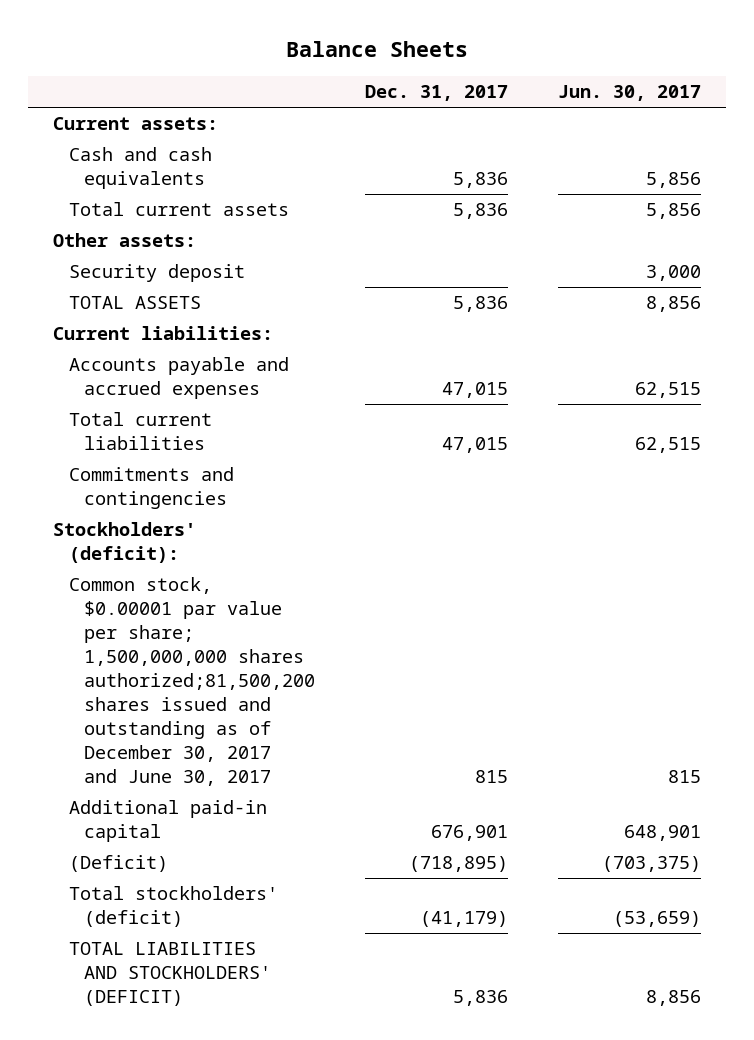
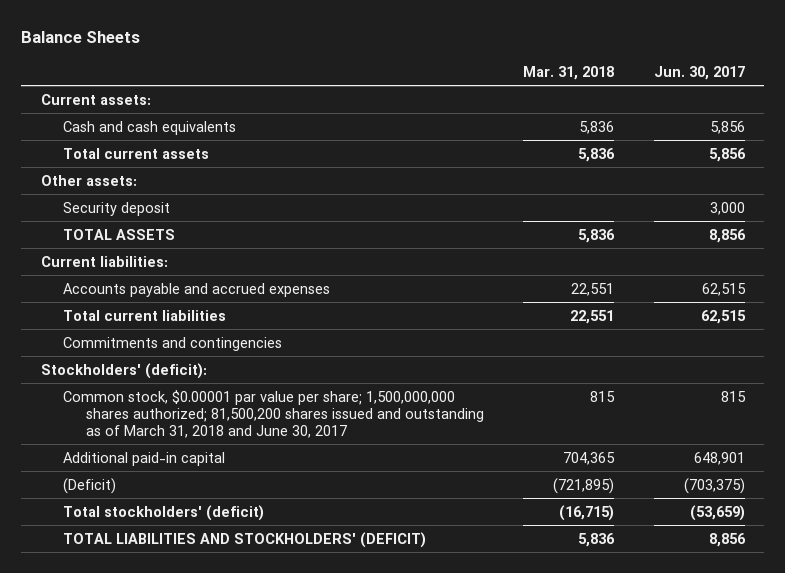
[364,85,508,102] Dec. 31, 2017 -> none
none -> [523,65,615,80] Mar. 31, 2018
[68,577,315,787] Common stock, $0.00001 par value per share; 1,500,000,000 shares authorized;81,500,200 shares issued and outstanding as of December 30, 2017 and June 30, 2017 -> [63,389,484,438] Common stock, $0.00001 par value per share; 1,500,000,000 shares authorized; 81,500,200 shares issued and outstanding as of March 31, 2018 and June 30, 2017

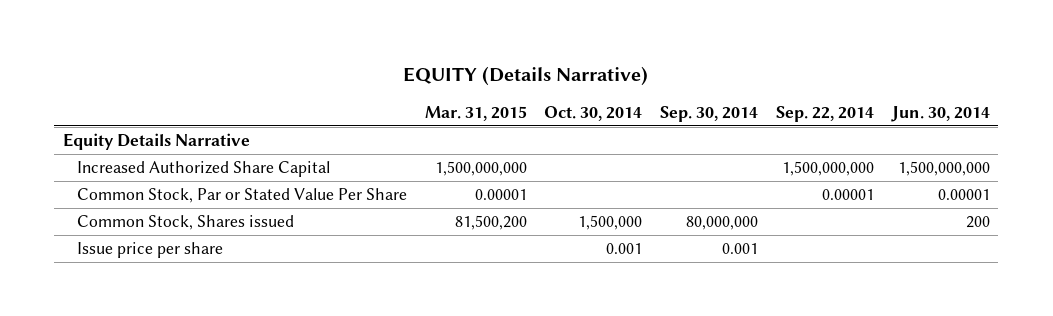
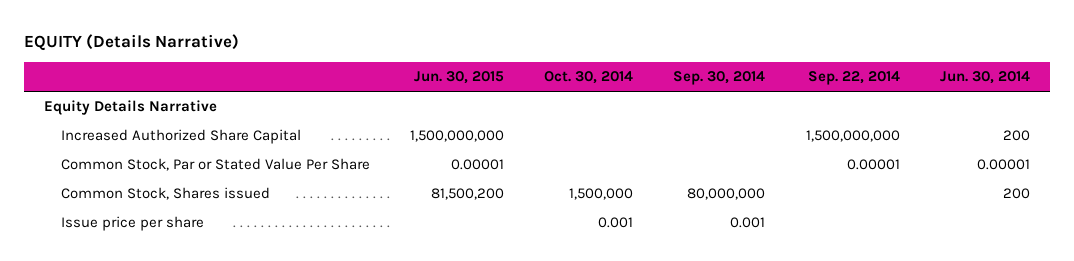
[424,105,527,121] Mar. 31, 2015 -> none
none -> [414,71,505,85] Jun. 30, 2015
[897,161,990,177] 1,500,000,000 -> [1002,130,1030,142] 200

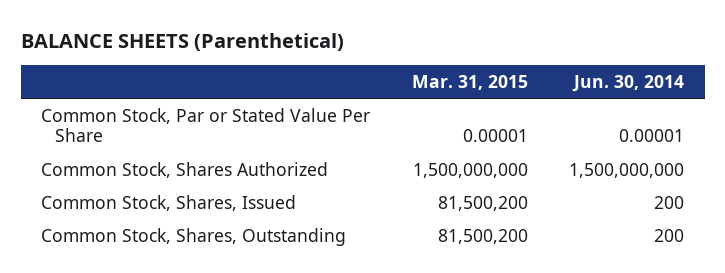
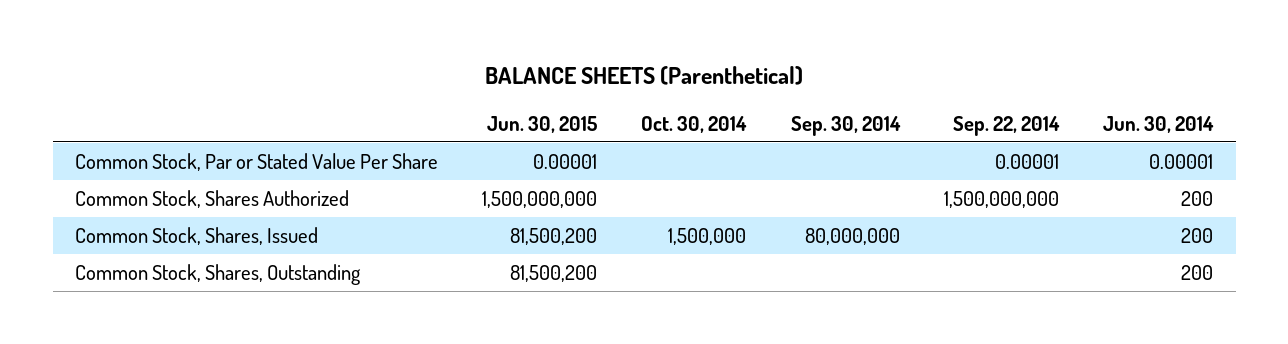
[411,74,528,90] Mar. 31, 2015 -> none
none -> [487,115,598,133] Jun. 30, 2015
none -> [641,115,748,133] Oct. 30, 2014
none -> [790,115,901,136] Sep. 30, 2014
none -> [953,115,1061,136] Sep. 22, 2014
[568,162,684,178] 1,500,000,000 -> [1181,190,1214,206] 200

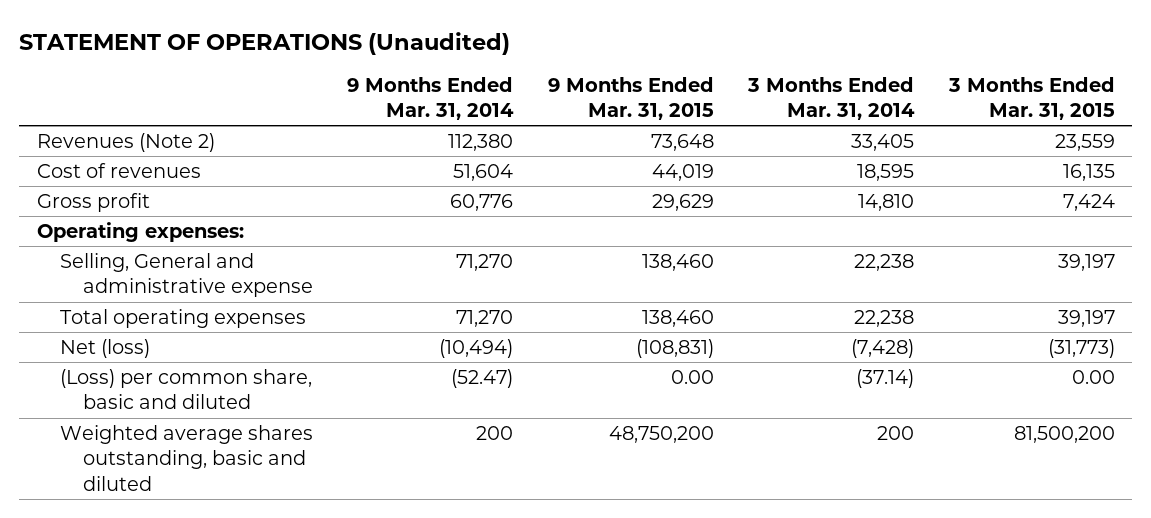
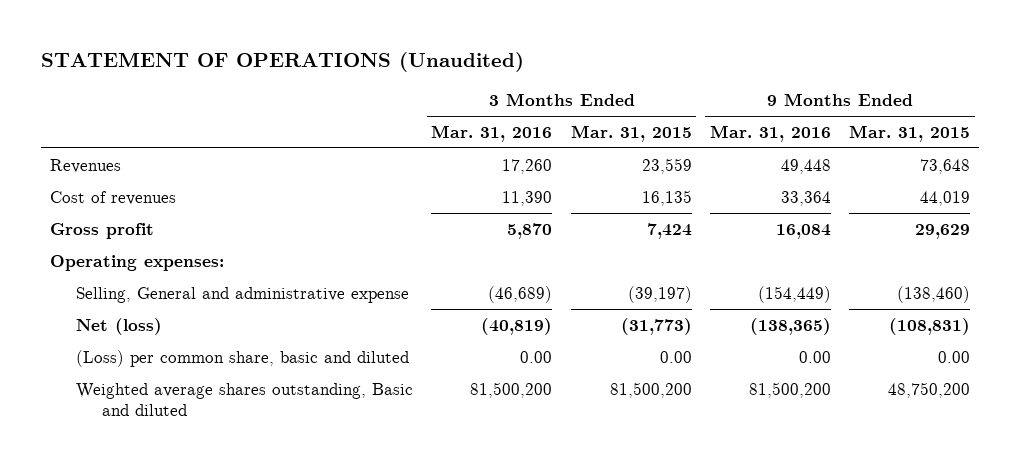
[347,76,515,121] 9 Months Ended Mar. 31, 2014 -> none
[747,76,916,121] 3 Months Ended Mar. 31, 2014 -> none
none -> [431,124,553,142] Mar. 31, 2016
none -> [709,124,831,142] Mar. 31, 2016
[36,133,215,153] Revenues (Note 2) -> [50,158,122,173] Revenues
[59,309,306,329] Total operating expenses -> none
[641,254,714,272] 138,460 -> [897,285,971,303] (138,460)
[1057,254,1115,272] 39,197 -> [627,285,692,303] (39,197)
[59,425,313,491] Weighted average shares outstanding, basic and diluted -> [76,382,414,416] Weighted average shares outstanding, Basic and diluted

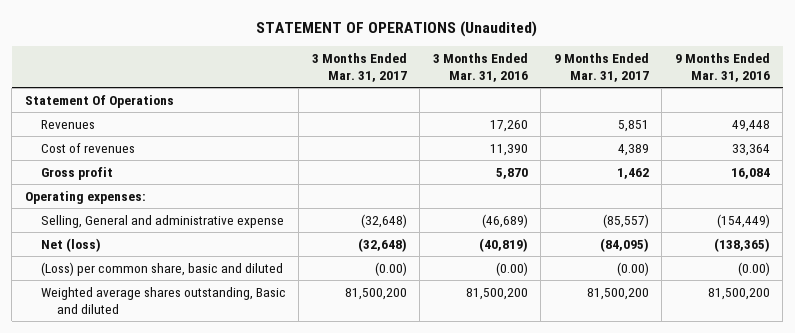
[570,124,692,142] Mar. 31, 2015 -> none
[849,124,971,142] Mar. 31, 2015 -> none
none -> [311,52,407,82] 3 Months Ended Mar. 31, 2017
none -> [553,52,649,82] 9 Months Ended Mar. 31, 2017
none -> [24,94,174,108] Statement Of Operations
[520,350,553,363] 0.00 -> [495,261,528,276] (0.00)
[798,350,831,363] 0.00 -> [737,261,770,276] (0.00)

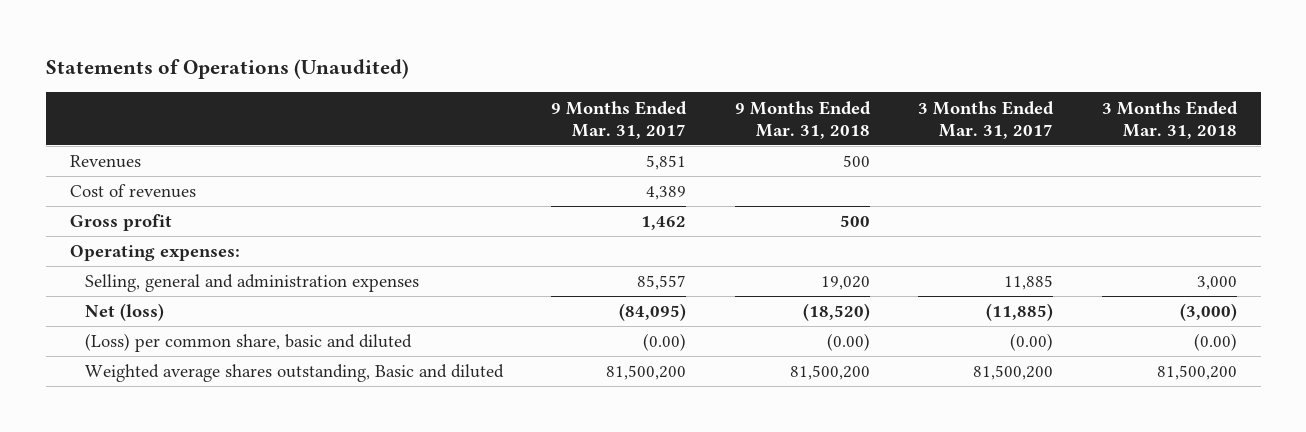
[256,20,538,37] STATEMENT OF OPERATIONS (Unaudited) -> [45,59,409,80] Statements of Operations (Unaudited)
[432,52,528,82] 3 Months Ended Mar. 31, 2016 -> none
[674,52,770,82] 9 Months Ended Mar. 31, 2016 -> none
none -> [734,100,871,139] 9 Months Ended Mar. 31, 2018
none -> [1101,100,1238,139] 3 Months Ended Mar. 31, 2018
[24,94,174,108] Statement Of Operations -> none
[40,214,284,228] Selling, General and administrative expense -> [84,274,419,293] Selling, general and administration expenses
[360,213,407,228] (32,648) -> [1004,275,1054,291] 11,885
[602,213,649,228] (85,557) -> [637,275,687,291] 85,557
[357,237,407,252] (32,648) -> [986,303,1054,322] (11,885)

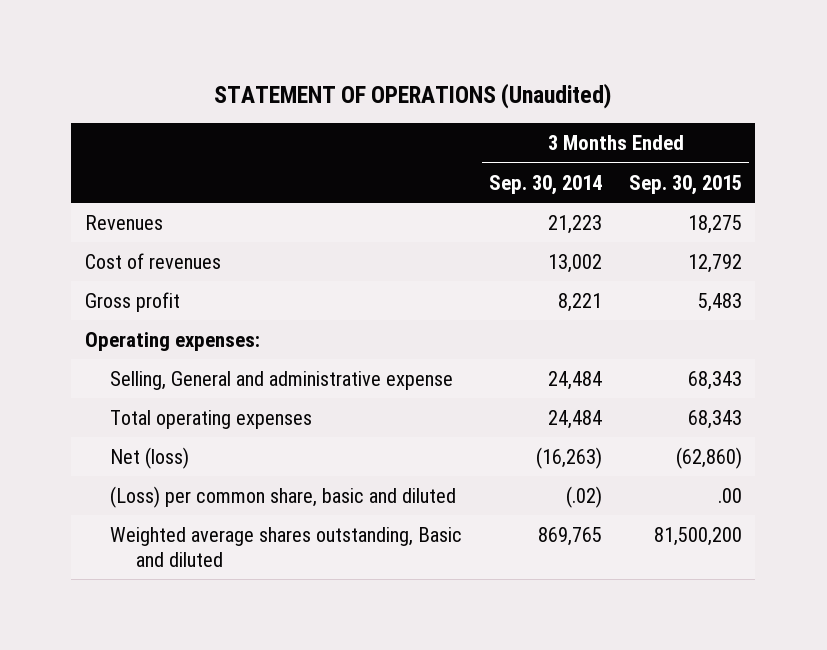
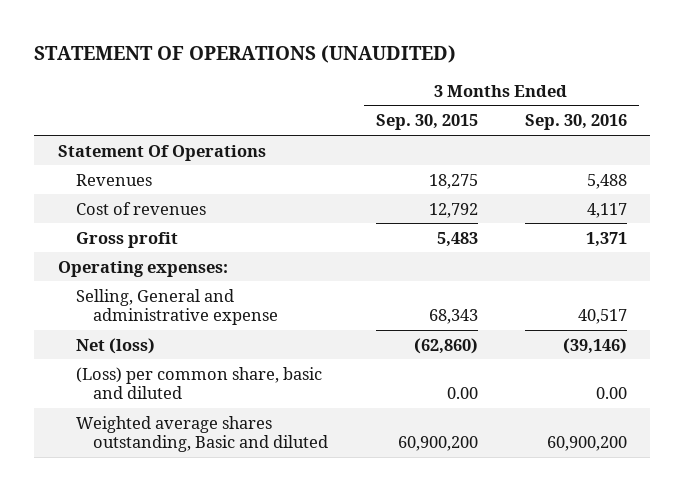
[214,82,612,109] STATEMENT OF OPERATIONS (Unaudited) -> [34,44,457,63] STATEMENT OF OPERATIONS (UNAUDITED)
[489,174,603,195] Sep. 30, 2014 -> none
none -> [524,114,627,131] Sep. 30, 2016
none -> [58,144,267,161] Statement Of Operations
[110,409,313,429] Total operating expenses -> none
[718,487,743,503] .00 -> [446,387,478,400] 0.00
[654,526,743,546] 81,500,200 -> [397,436,478,452] 60,900,200

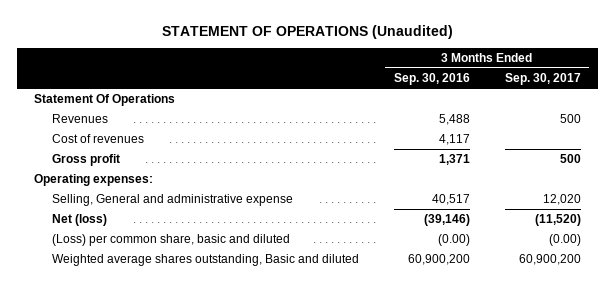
[34,44,457,63] STATEMENT OF OPERATIONS (UNAUDITED) -> [161,24,453,39] STATEMENT OF OPERATIONS (Unaudited)
[375,114,478,131] Sep. 30, 2015 -> none
none -> [504,73,581,86] Sep. 30, 2017
[595,387,627,400] 0.00 -> [437,234,470,247] (0.00)

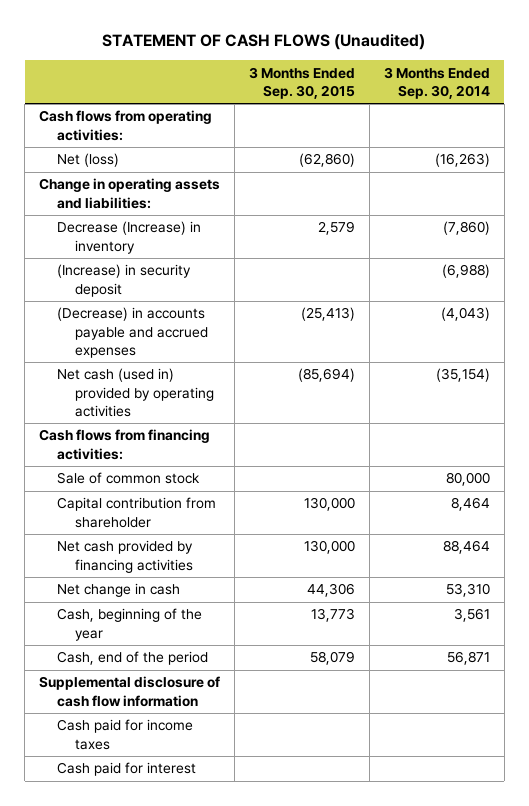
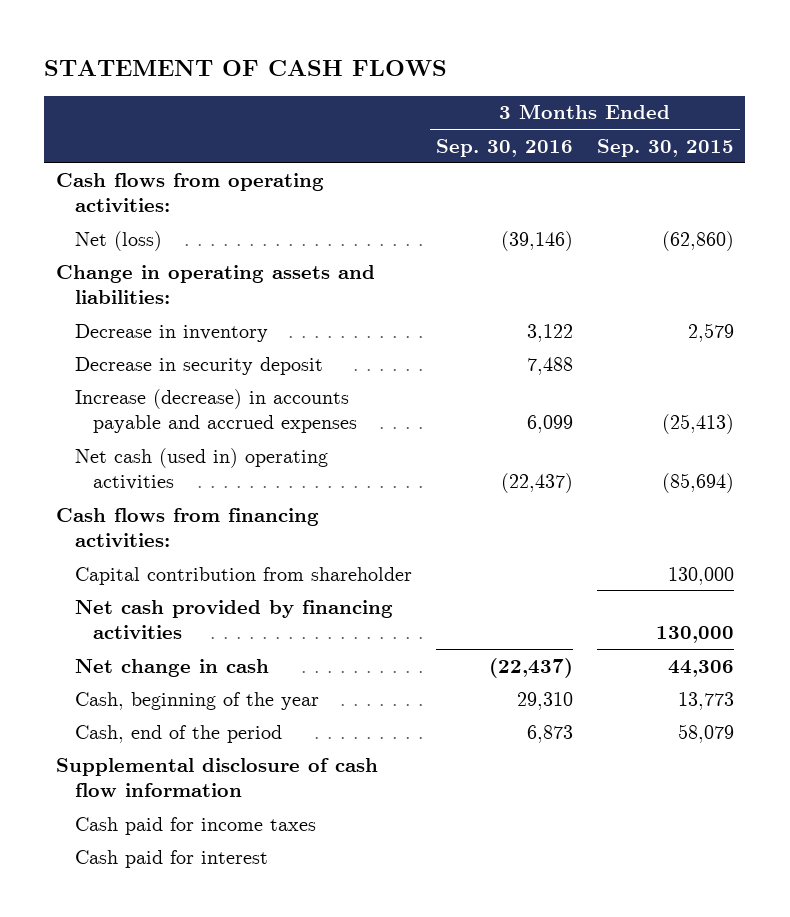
[102,34,426,51] STATEMENT OF CASH FLOWS (Unaudited) -> [44,59,448,76] STATEMENT OF CASH FLOWS
[383,66,490,100] 3 Months Ended Sep. 30, 2014 -> none
none -> [435,138,573,157] Sep. 30, 2016
[56,221,201,254] Decrease (Increase) in inventory -> [74,323,268,342] Decrease in inventory
[56,264,191,297] (Increase) in security deposit -> [74,356,323,375] Decrease in security deposit
[56,307,208,358] (Decrease) in accounts payable and accrued expenses -> [74,388,358,434] Increase (decrease) in accounts payable and accrued expenses
[56,368,214,417] Net cash (used in) provided by operating activities -> [74,447,328,491] Net cash (used in) operating activities
[56,472,200,485] Sale of common stock -> none

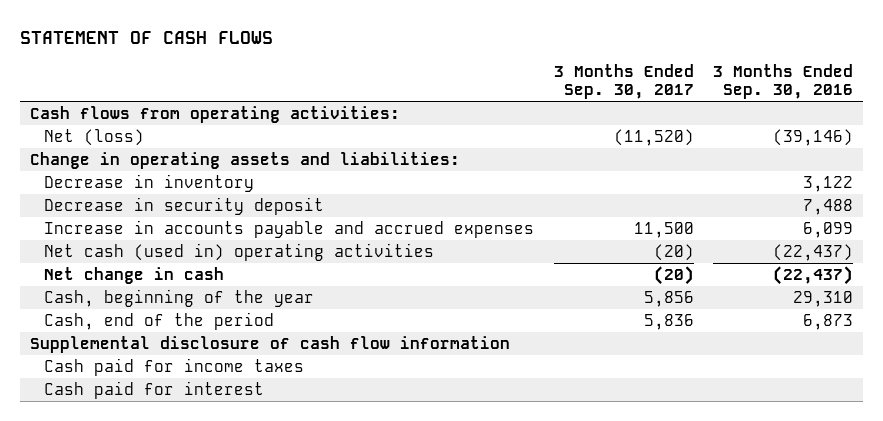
[596,138,734,157] Sep. 30, 2015 -> none
none -> [553,63,694,100] 3 Months Ended Sep. 30, 2017
[74,388,358,434] Increase (decrease) in accounts payable and accrued expenses -> [44,219,535,238] Increase in accounts payable and accrued expenses
[56,507,320,548] Cash flows from financing activities: -> none
[74,566,412,585] Capital contribution from shareholder -> none
[74,599,393,640] Net cash provided by financing activities -> none

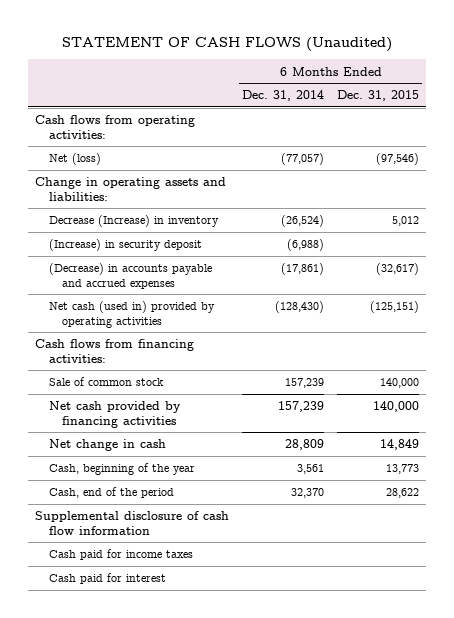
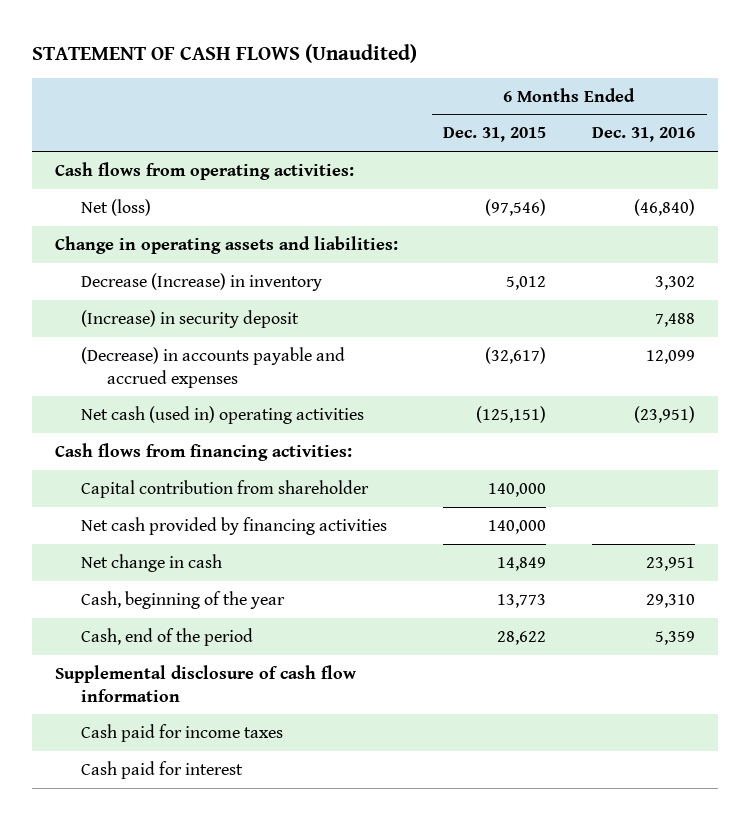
[241,90,324,102] Dec. 31, 2014 -> none
none -> [592,127,696,143] Dec. 31, 2016
[48,301,215,328] Net cash (used in) provided by operating activities -> [80,406,364,425] Net cash (used in) operating activities
[48,377,164,387] Sale of common stock -> none
none -> [80,480,369,499] Capital contribution from shareholder

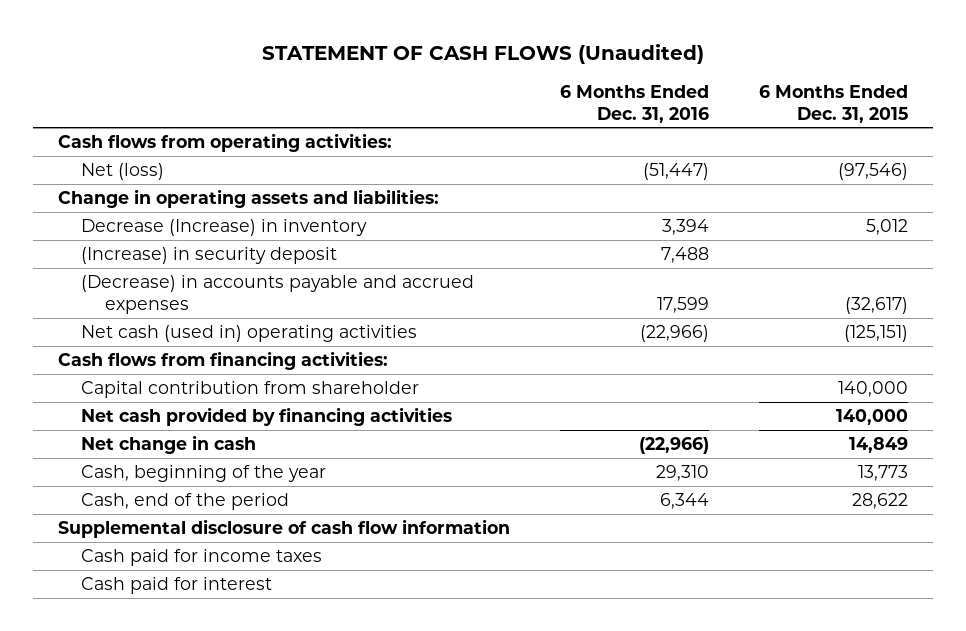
[634,199,696,217] (46,840) -> [643,162,710,180] (51,447)
[655,276,696,291] 3,302 -> [662,218,710,235] 3,394
[646,350,696,365] 12,099 -> [657,296,710,313] 17,599
[634,406,696,424] (23,951) -> [640,324,710,342] (22,966)
[646,557,696,572] 23,951 -> [639,436,710,454] (22,966)
[655,631,696,646] 5,359 -> [660,492,710,509] 6,344

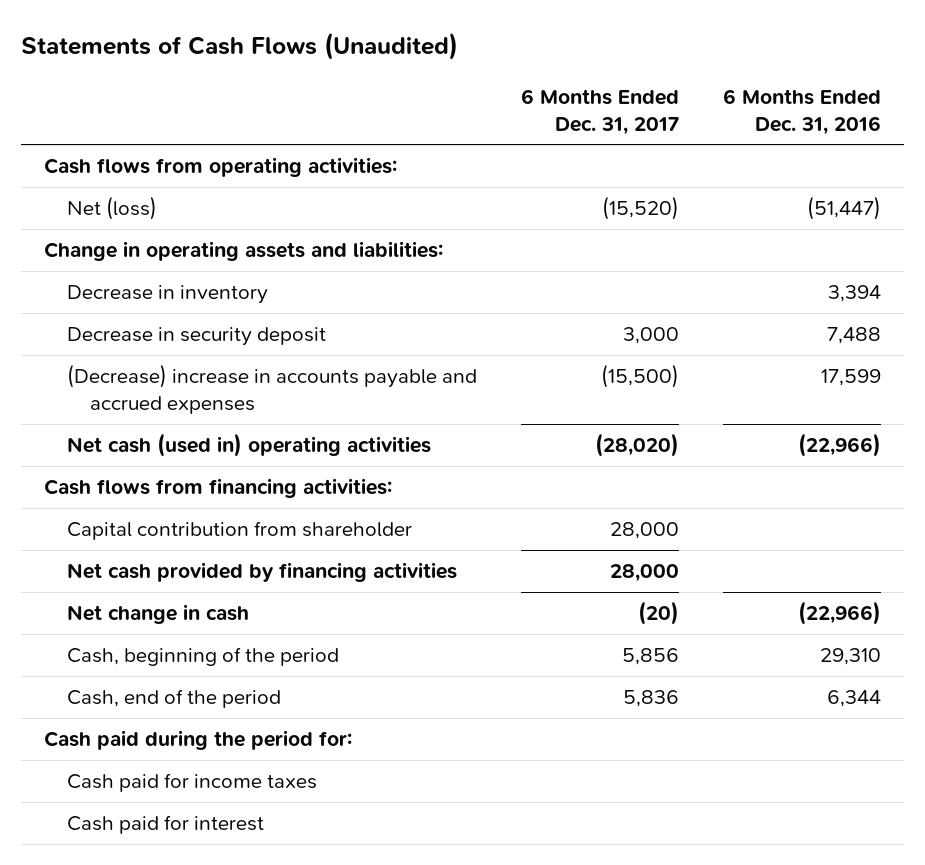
[262,44,705,65] STATEMENT OF CASH FLOWS (Unaudited) -> [21,32,459,61] Statements of Cash Flows (Unaudited)
[759,84,909,123] 6 Months Ended Dec. 31, 2015 -> none
none -> [521,88,680,135] 6 Months Ended Dec. 31, 2017
[81,218,368,236] Decrease (Increase) in inventory -> [66,285,268,305] Decrease in inventory
[81,246,338,264] (Increase) in security deposit -> [66,327,326,347] Decrease in security deposit
[81,274,475,314] (Decrease) in accounts payable and accrued expenses -> [66,364,477,414] (Decrease) increase in accounts payable and accrued expenses
[81,464,327,482] Cash, beginning of the year -> [66,647,339,667] Cash, beginning of the period
[58,518,511,538] Supplemental disclosure of cash flow information -> none
none -> [43,730,352,751] Cash paid during the period for:

